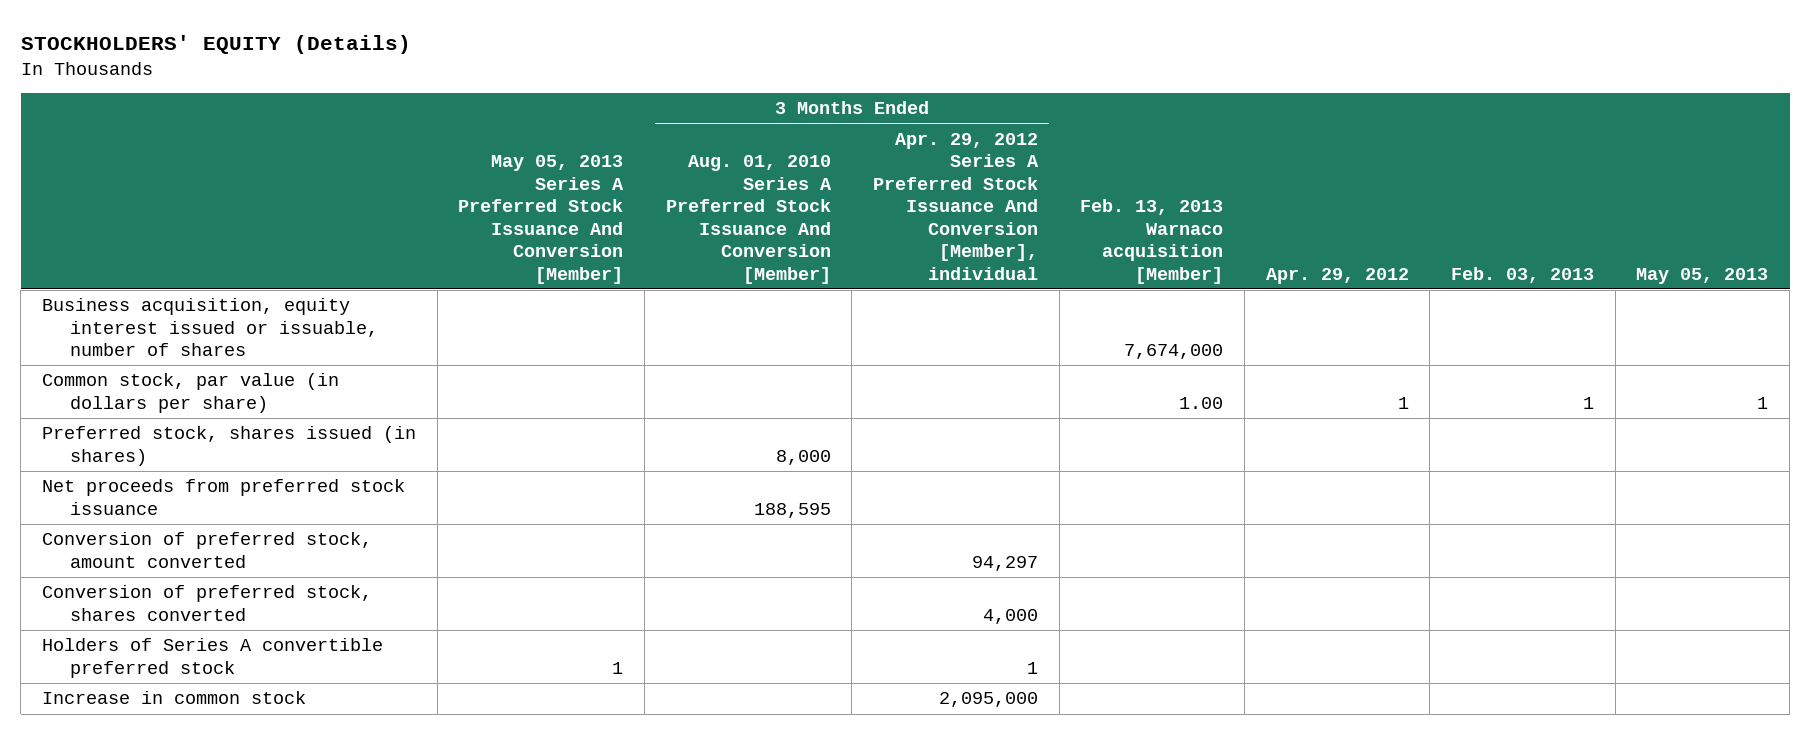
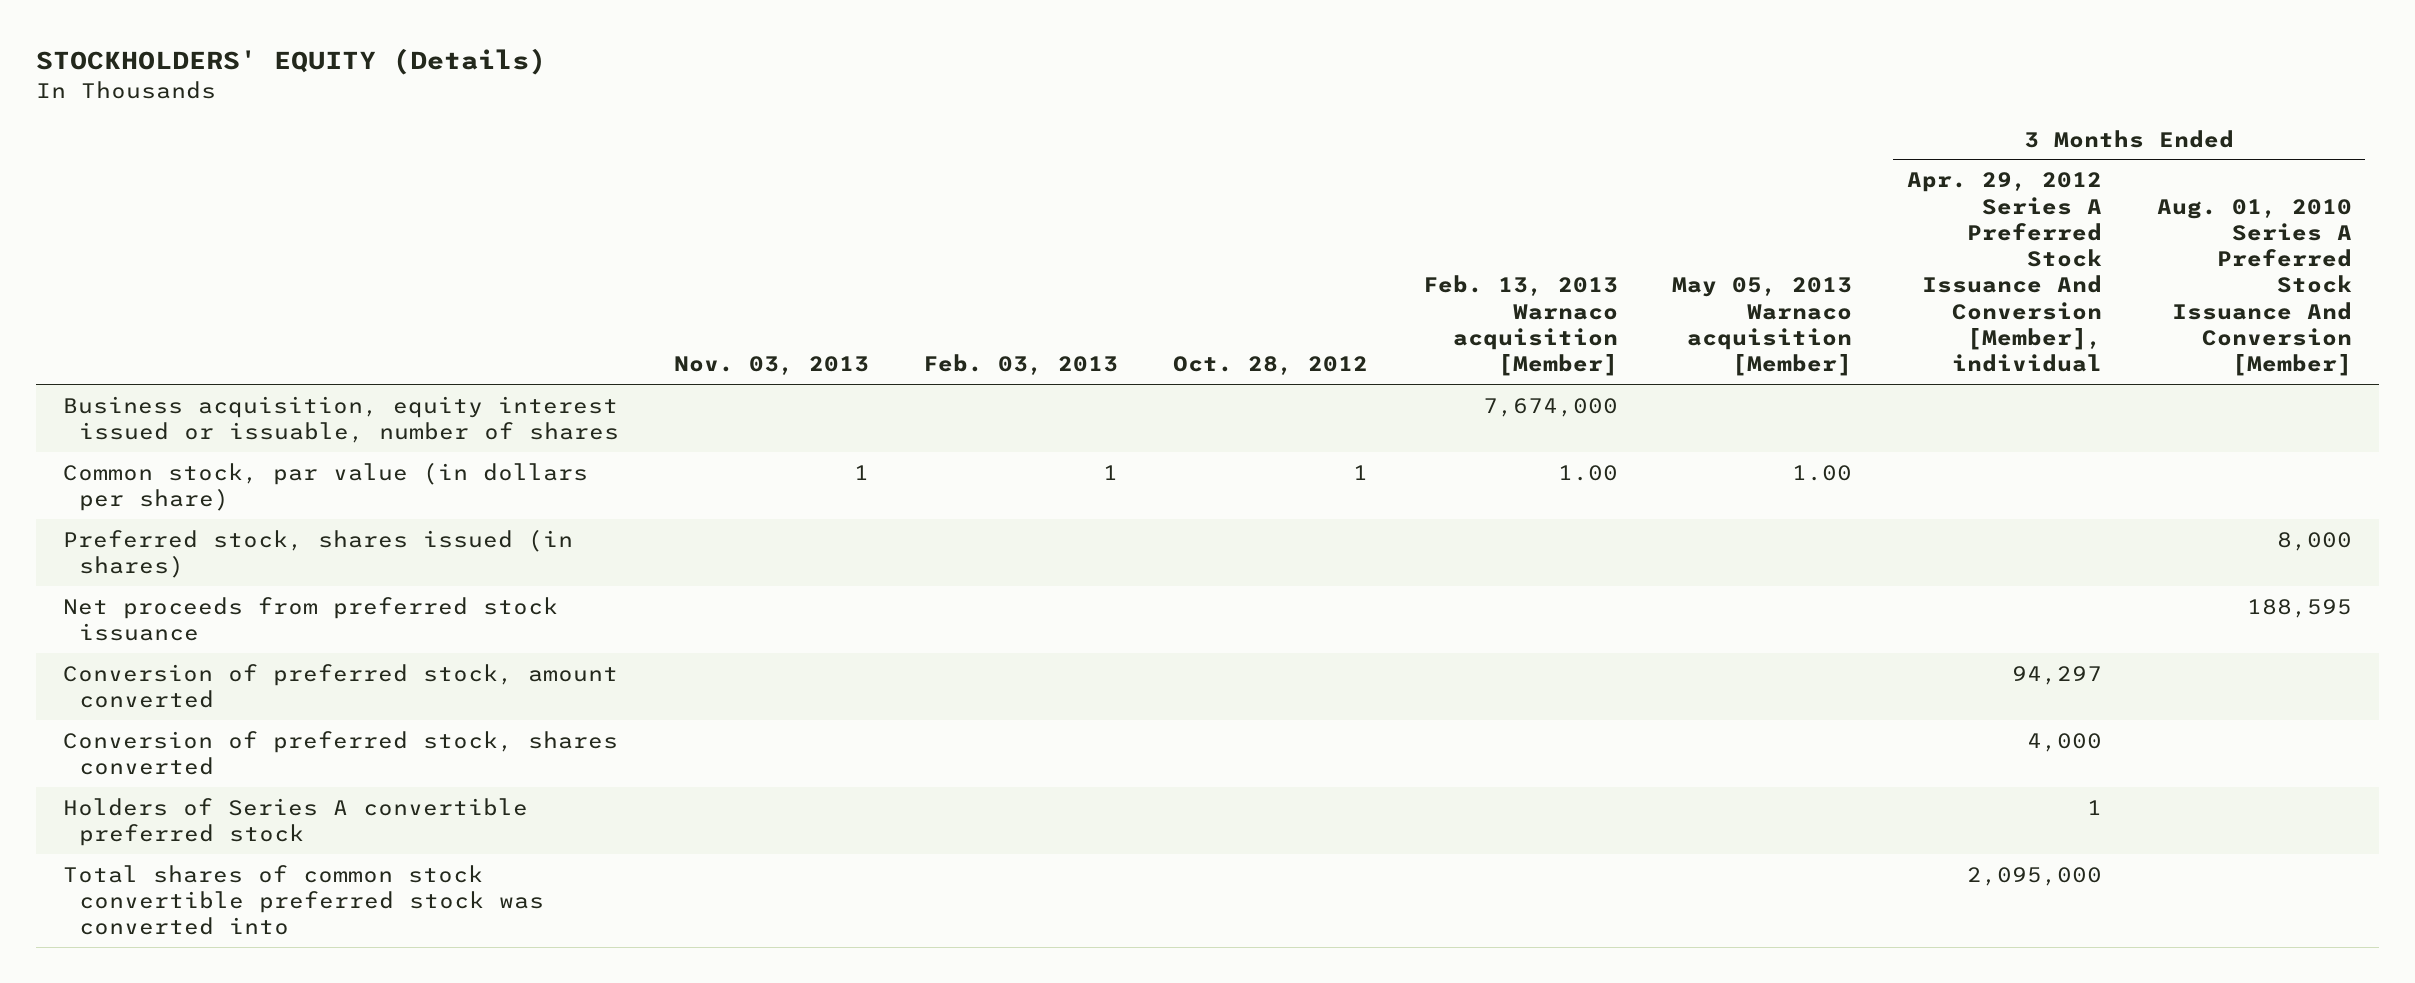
[458,155,625,284] May 05, 2013 Series A Preferred Stock Issuance And Conversion [Member] -> none
[1265,267,1409,284] Apr. 29, 2012 -> none
[1636,267,1769,284] May 05, 2013 -> none
none -> [673,356,869,376] Nov. 03, 2013
none -> [1172,356,1368,376] Oct. 28, 2012
none -> [1672,277,1853,377] May 05, 2013 Warnaco acquisition [Member]
[42,691,307,705] Increase in common stock -> [63,864,545,936] Total shares of common stock convertible preferred stock was converted into

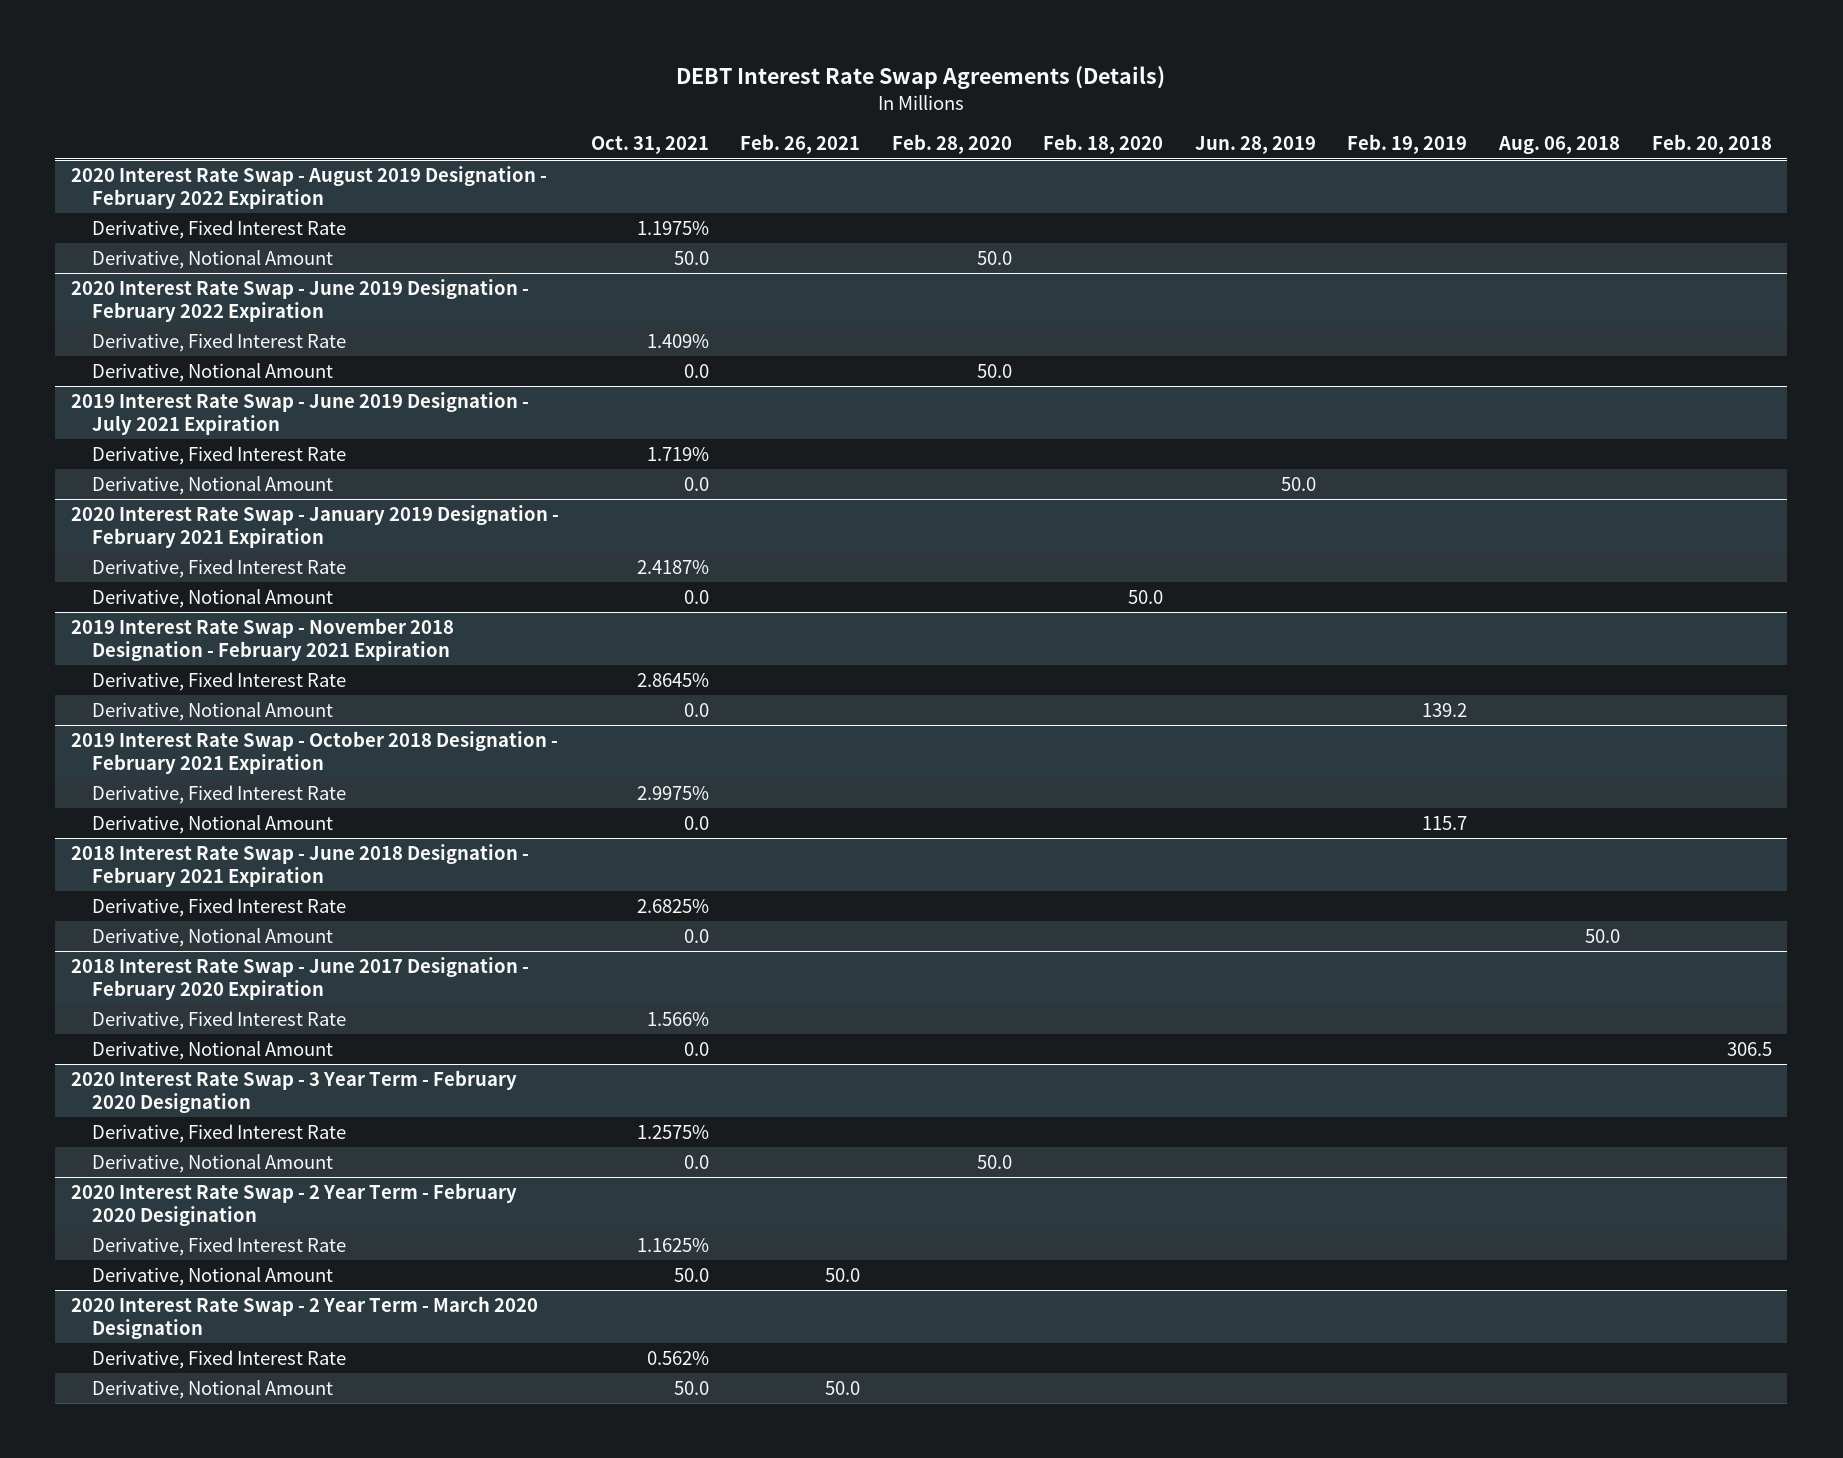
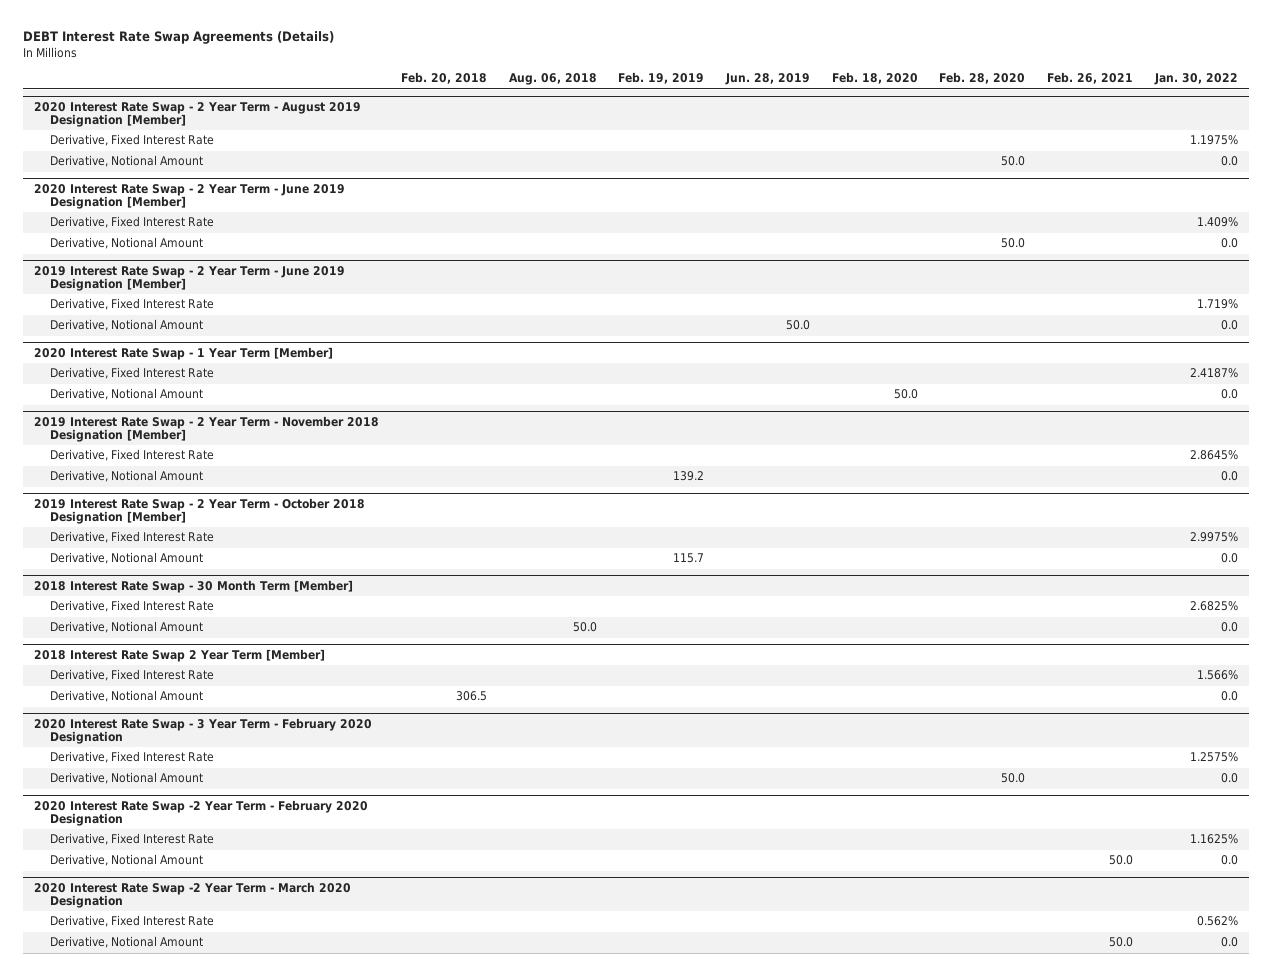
[590,136,709,155] Oct. 31, 2021 -> none
none -> [1153,73,1238,86] Jan. 30, 2022
[71,165,548,209] 2020 Interest Rate Swap - August 2019 Designation - February 2022 Expiration -> [34,102,362,128] 2020 Interest Rate Swap - 2 Year Term - August 2019 Designation [Member]
[71,278,530,322] 2020 Interest Rate Swap - June 2019 Designation - February 2022 Expiration -> [34,184,346,210] 2020 Interest Rate Swap - 2 Year Term - June 2019 Designation [Member]
[71,391,530,435] 2019 Interest Rate Swap - June 2019 Designation - July 2021 Expiration -> [34,266,346,292] 2019 Interest Rate Swap - 2 Year Term - June 2019 Designation [Member]
[71,504,560,548] 2020 Interest Rate Swap - January 2019 Designation - February 2021 Expiration -> [34,347,334,361] 2020 Interest Rate Swap - 1 Year Term [Member]
[71,617,455,661] 2019 Interest Rate Swap - November 2018 Designation - February 2021 Expiration -> [34,416,380,443] 2019 Interest Rate Swap - 2 Year Term - November 2018 Designation [Member]
[71,730,559,774] 2019 Interest Rate Swap - October 2018 Designation - February 2021 Expiration -> [34,498,366,525] 2019 Interest Rate Swap - 2 Year Term - October 2018 Designation [Member]
[71,843,530,887] 2018 Interest Rate Swap - June 2018 Designation - February 2021 Expiration -> [34,580,354,594] 2018 Interest Rate Swap - 30 Month Term [Member]
[71,956,530,1000] 2018 Interest Rate Swap - June 2017 Designation - February 2020 Expiration -> [34,649,326,663] 2018 Interest Rate Swap 2 Year Term [Member]
[71,1182,518,1226] 2020 Interest Rate Swap - 2 Year Term - February 2020 Desigination -> [34,800,369,827] 2020 Interest Rate Swap -2 Year Term - February 2020 Designation
[71,1295,539,1339] 2020 Interest Rate Swap - 2 Year Term - March 2020 Designation -> [34,882,352,909] 2020 Interest Rate Swap -2 Year Term - March 2020 Designation

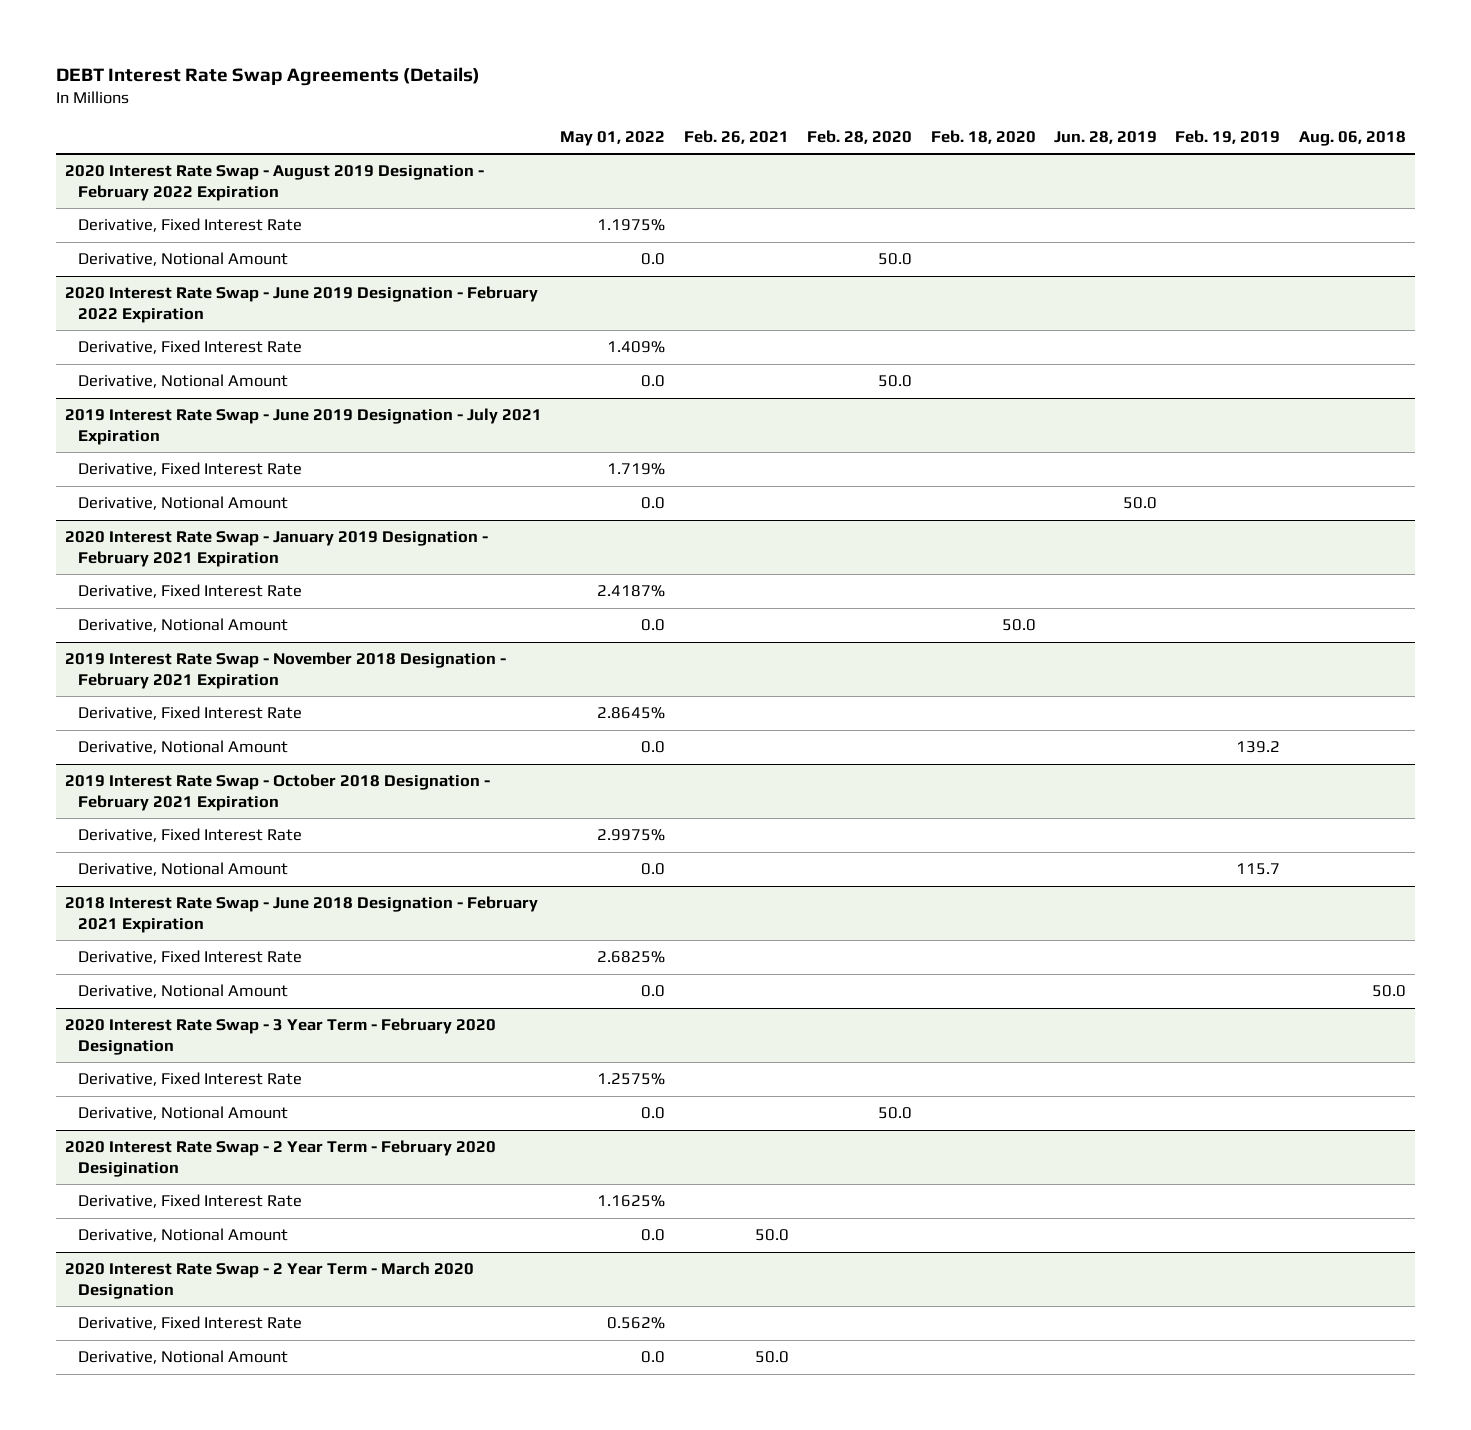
[400,72,487,85] Feb. 20, 2018 -> none
[1153,73,1238,86] Jan. 30, 2022 -> none
none -> [560,130,666,146] May 01, 2022
[34,102,362,128] 2020 Interest Rate Swap - 2 Year Term - August 2019 Designation [Member] -> [64,165,484,201] 2020 Interest Rate Swap - August 2019 Designation - February 2022 Expiration
[34,184,346,210] 2020 Interest Rate Swap - 2 Year Term - June 2019 Designation [Member] -> [64,286,538,323] 2020 Interest Rate Swap - June 2019 Designation - February 2022 Expiration
[34,266,346,292] 2019 Interest Rate Swap - 2 Year Term - June 2019 Designation [Member] -> [64,408,542,445] 2019 Interest Rate Swap - June 2019 Designation - July 2021 Expiration
[34,347,334,361] 2020 Interest Rate Swap - 1 Year Term [Member] -> [64,531,488,567] 2020 Interest Rate Swap - January 2019 Designation - February 2021 Expiration
[34,416,380,443] 2019 Interest Rate Swap - 2 Year Term - November 2018 Designation [Member] -> [64,652,506,689] 2019 Interest Rate Swap - November 2018 Designation - February 2021 Expiration
[34,498,366,525] 2019 Interest Rate Swap - 2 Year Term - October 2018 Designation [Member] -> [64,774,490,811] 2019 Interest Rate Swap - October 2018 Designation - February 2021 Expiration
[34,580,354,594] 2018 Interest Rate Swap - 30 Month Term [Member] -> [64,896,538,933] 2018 Interest Rate Swap - June 2018 Designation - February 2021 Expiration
[34,649,326,663] 2018 Interest Rate Swap 2 Year Term [Member] -> none
[49,669,214,682] Derivative, Fixed Interest Rate -> none
[49,690,203,703] Derivative, Notional Amount -> none
[34,800,369,827] 2020 Interest Rate Swap -2 Year Term - February 2020 Designation -> [64,1140,496,1177] 2020 Interest Rate Swap - 2 Year Term - February 2020 Desigination
[34,882,352,909] 2020 Interest Rate Swap -2 Year Term - March 2020 Designation -> [64,1262,474,1299] 2020 Interest Rate Swap - 2 Year Term - March 2020 Designation

